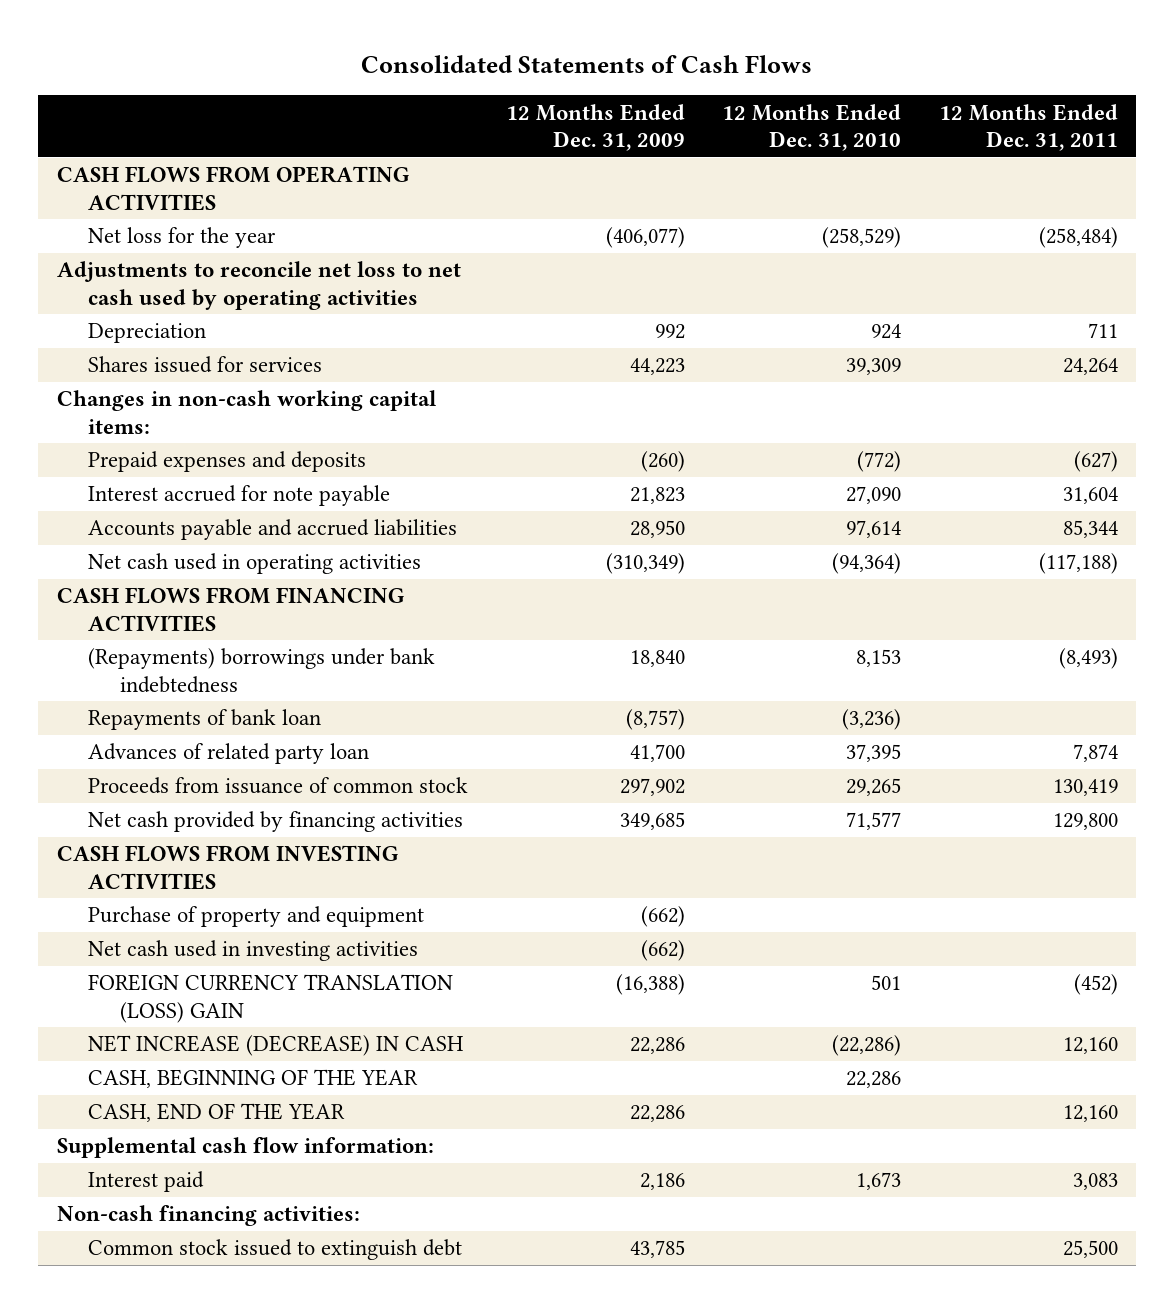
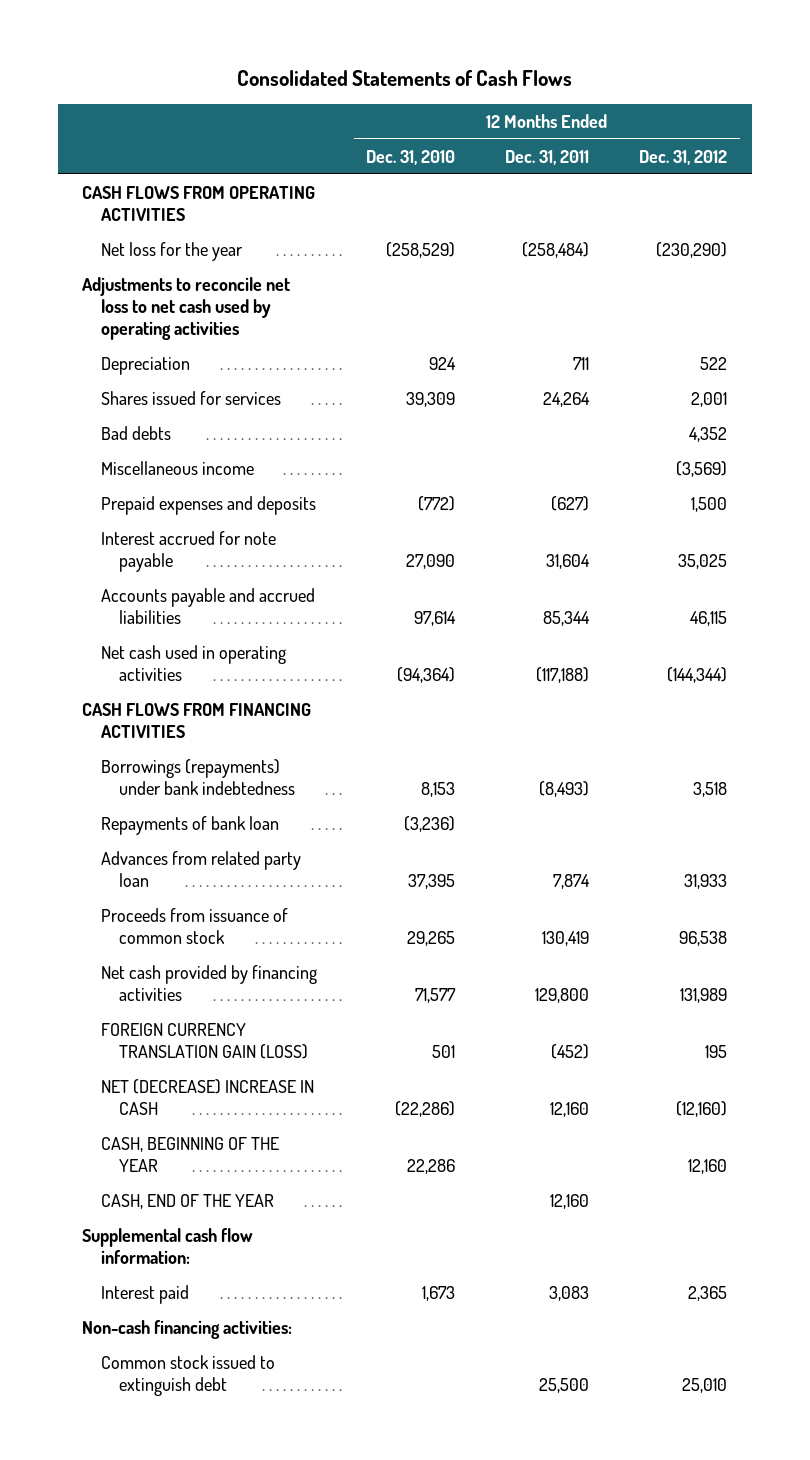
[505,103,685,152] 12 Months Ended Dec. 31, 2009 -> none
none -> [639,149,728,165] Dec. 31, 2012
[57,390,438,434] Changes in non-cash working capital items: -> none
none -> [100,426,171,441] Bad debts
none -> [100,461,254,476] Miscellaneous income
[88,648,436,693] (Repayments) borrowings under bank indebtedness -> [100,759,295,796] Borrowings (repayments) under bank indebtedness
[88,743,370,765] Advances of related party loan -> [100,851,301,888] Advances from related party loan
[57,845,399,890] CASH FLOWS FROM INVESTING ACTIVITIES -> none
[88,906,425,928] Purchase of property and equipment -> none
[88,940,419,962] Net cash used in investing activities -> none
[88,974,454,1023] FOREIGN CURRENCY TRANSLATION (LOSS) GAIN -> [100,1023,308,1060] FOREIGN CURRENCY TRANSLATION GAIN (LOSS)
[88,1035,464,1057] NET INCREASE (DECREASE) IN CASH -> [100,1079,314,1116] NET (DECREASE) INCREASE IN CASH

